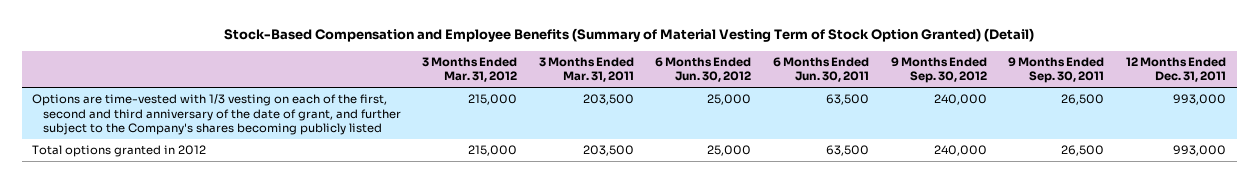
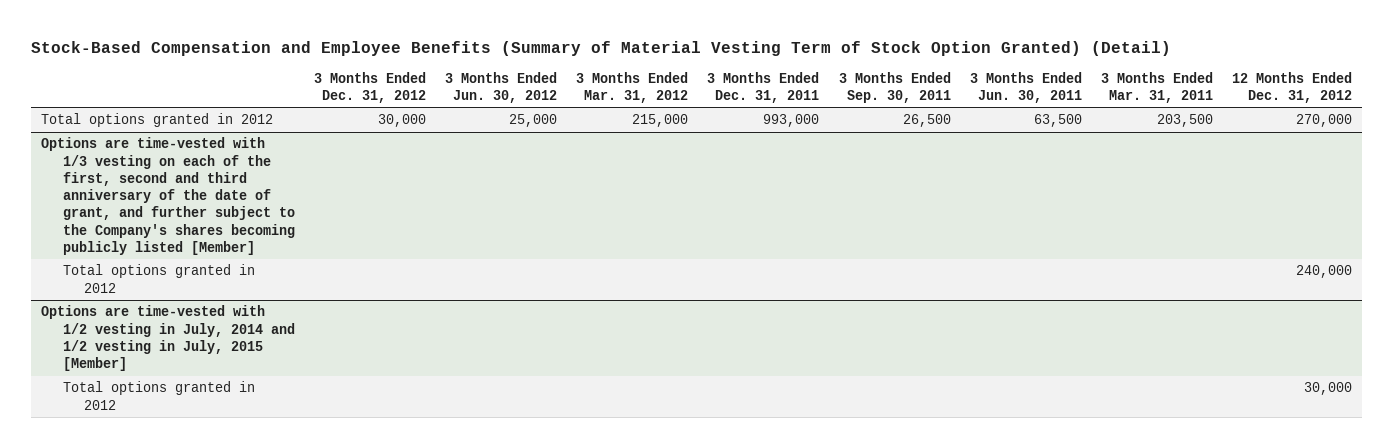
[655,56,752,83] 6 Months Ended Jun. 30, 2012 -> none
[773,56,870,83] 6 Months Ended Jun. 30, 2011 -> none
[890,56,987,84] 9 Months Ended Sep. 30, 2012 -> none
[1008,56,1105,84] 9 Months Ended Sep. 30, 2011 -> none
[1125,56,1226,83] 12 Months Ended Dec. 31, 2011 -> none
none -> [313,71,426,104] 3 Months Ended Dec. 31, 2012
none -> [445,71,558,104] 3 Months Ended Jun. 30, 2012
none -> [707,71,820,104] 3 Months Ended Dec. 31, 2011
none -> [838,71,951,104] 3 Months Ended Sep. 30, 2011
none -> [969,71,1082,104] 3 Months Ended Jun. 30, 2011
none -> [1232,71,1353,104] 12 Months Ended Dec. 31, 2012
[32,94,401,135] Options are time-vested with 1/3 vesting on each of the first, second and third anniversary of the date of grant, and further subject to the Company's shares becoming publicly listed -> none
none -> [40,137,295,255] Options are time-vested with 1/3 vesting on each of the first, second and third anniversary of the date of grant, and further subject to the Company's shares becoming publicly listed [Member]
none -> [62,264,255,293] Total options granted in 2012
none -> [40,305,295,372] Options are time-vested with 1/2 vesting in July, 2014 and 1/2 vesting in July, 2015 [Member]
none -> [62,381,255,410] Total options granted in 2012

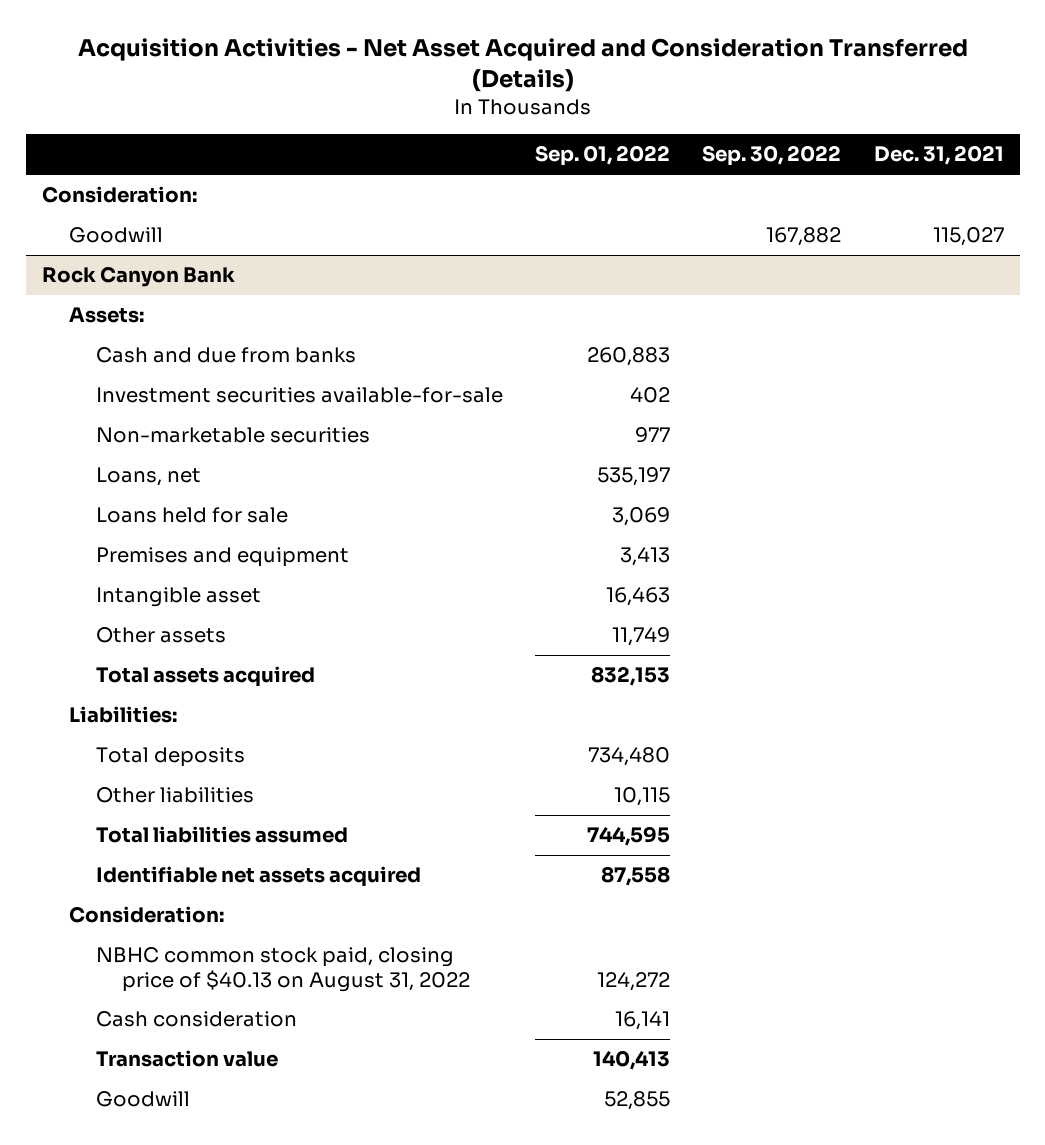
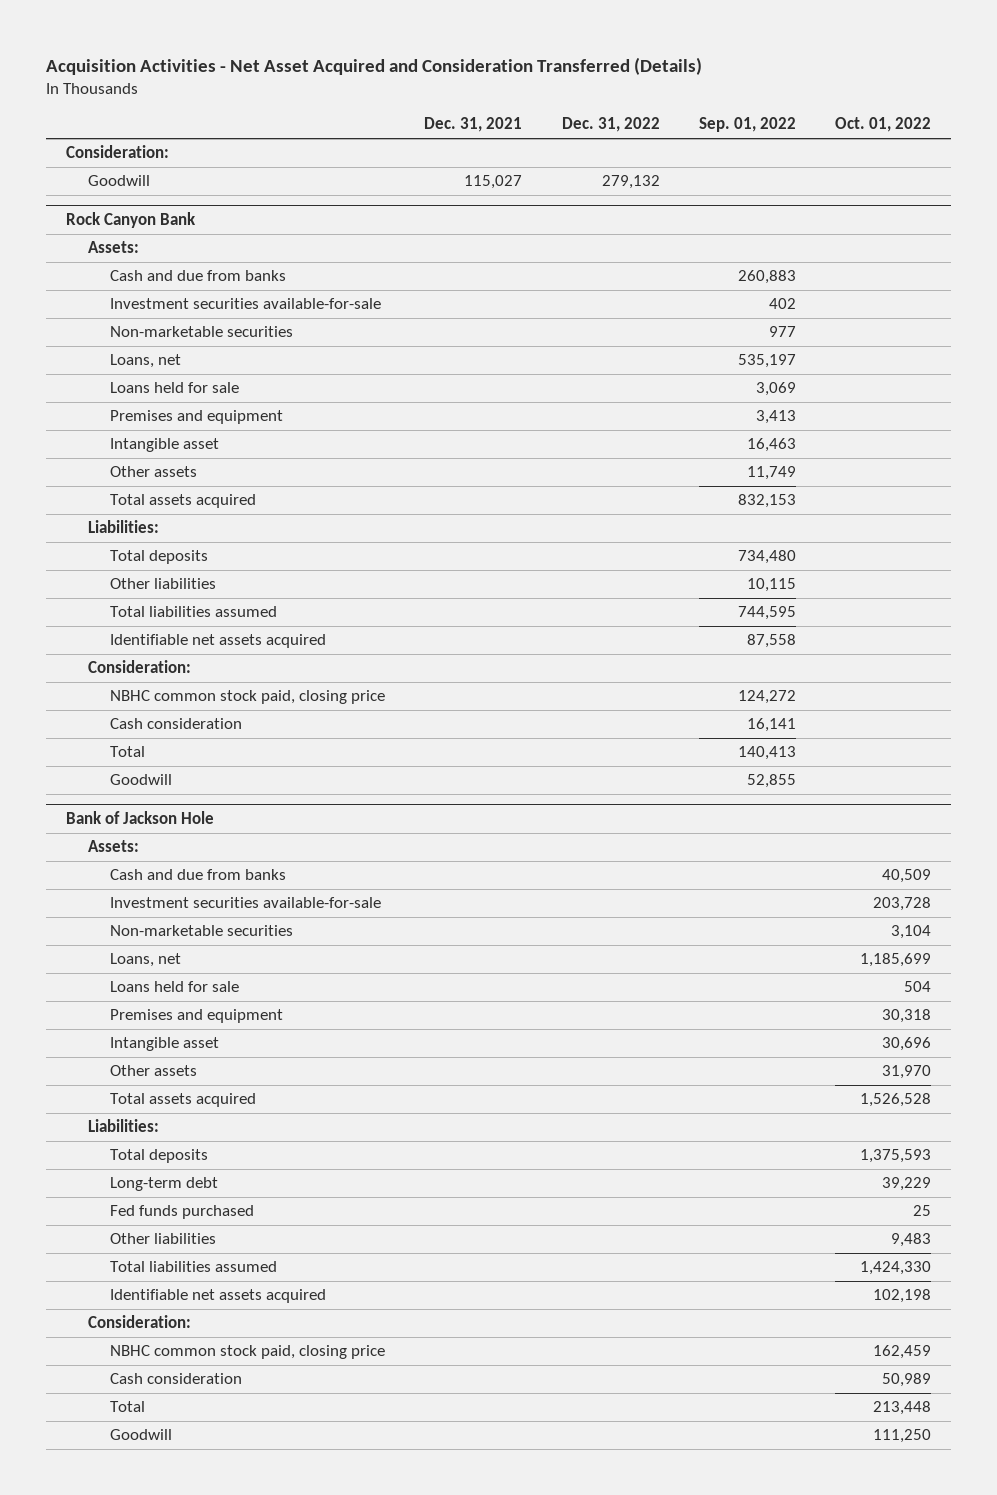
[702,145,842,167] Sep. 30, 2022 -> none
none -> [561,117,660,133] Dec. 31, 2022
none -> [835,117,932,133] Oct. 01, 2022
[95,947,471,992] NBHC common stock paid, closing price of $40.13 on August 31, 2022 -> [109,690,385,705] NBHC common stock paid, closing price
[95,1050,278,1068] Transaction value -> [109,746,145,758] Total
none -> [66,810,215,824] Bank of Jackson Hole
none -> [88,840,140,853] Assets:
none -> [109,869,286,881] Cash and due from banks
none -> [109,897,381,909] Investment securities available-for-sale
none -> [109,925,293,937] Non-marketable securities
none -> [109,953,181,968] Loans, net
none -> [109,981,239,993] Loans held for sale
none -> [109,1009,283,1024] Premises and equipment
none -> [109,1037,219,1052] Intangible asset
none -> [109,1065,197,1077] Other assets
none -> [109,1093,256,1108] Total assets acquired
none -> [88,1119,160,1133] Liabilities:
none -> [109,1149,208,1164] Total deposits
none -> [109,1177,218,1192] Long-term debt
none -> [109,1205,254,1220] Fed funds purchased
none -> [109,1233,216,1245] Other liabilities
none -> [109,1261,277,1273] Total liabilities assumed
none -> [109,1289,326,1304] Identifiable net assets acquired
none -> [88,1315,192,1329] Consideration:
none -> [109,1345,385,1360] NBHC common stock paid, closing price
none -> [109,1373,242,1385] Cash consideration
none -> [109,1401,145,1413] Total
none -> [109,1429,172,1441] Goodwill

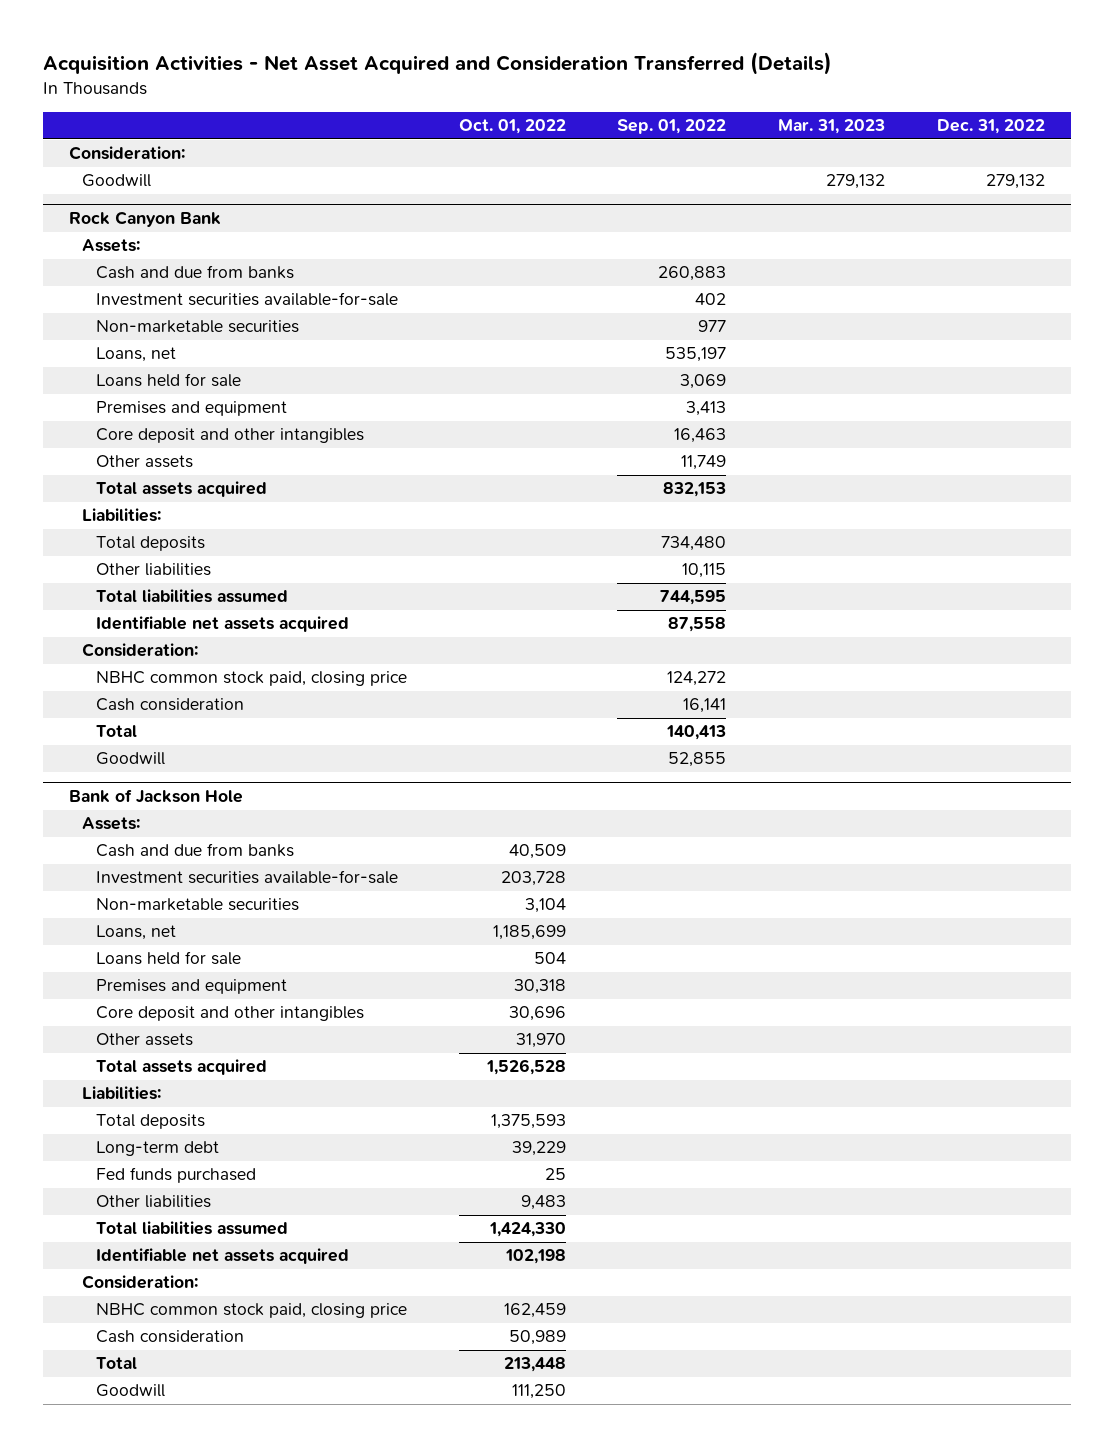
[424,117,523,133] Dec. 31, 2021 -> none
none -> [778,119,886,135] Mar. 31, 2023
[109,438,219,453] Intangible asset -> [95,428,364,444] Core deposit and other intangibles
[109,1037,219,1052] Intangible asset -> [95,1006,364,1022] Core deposit and other intangibles

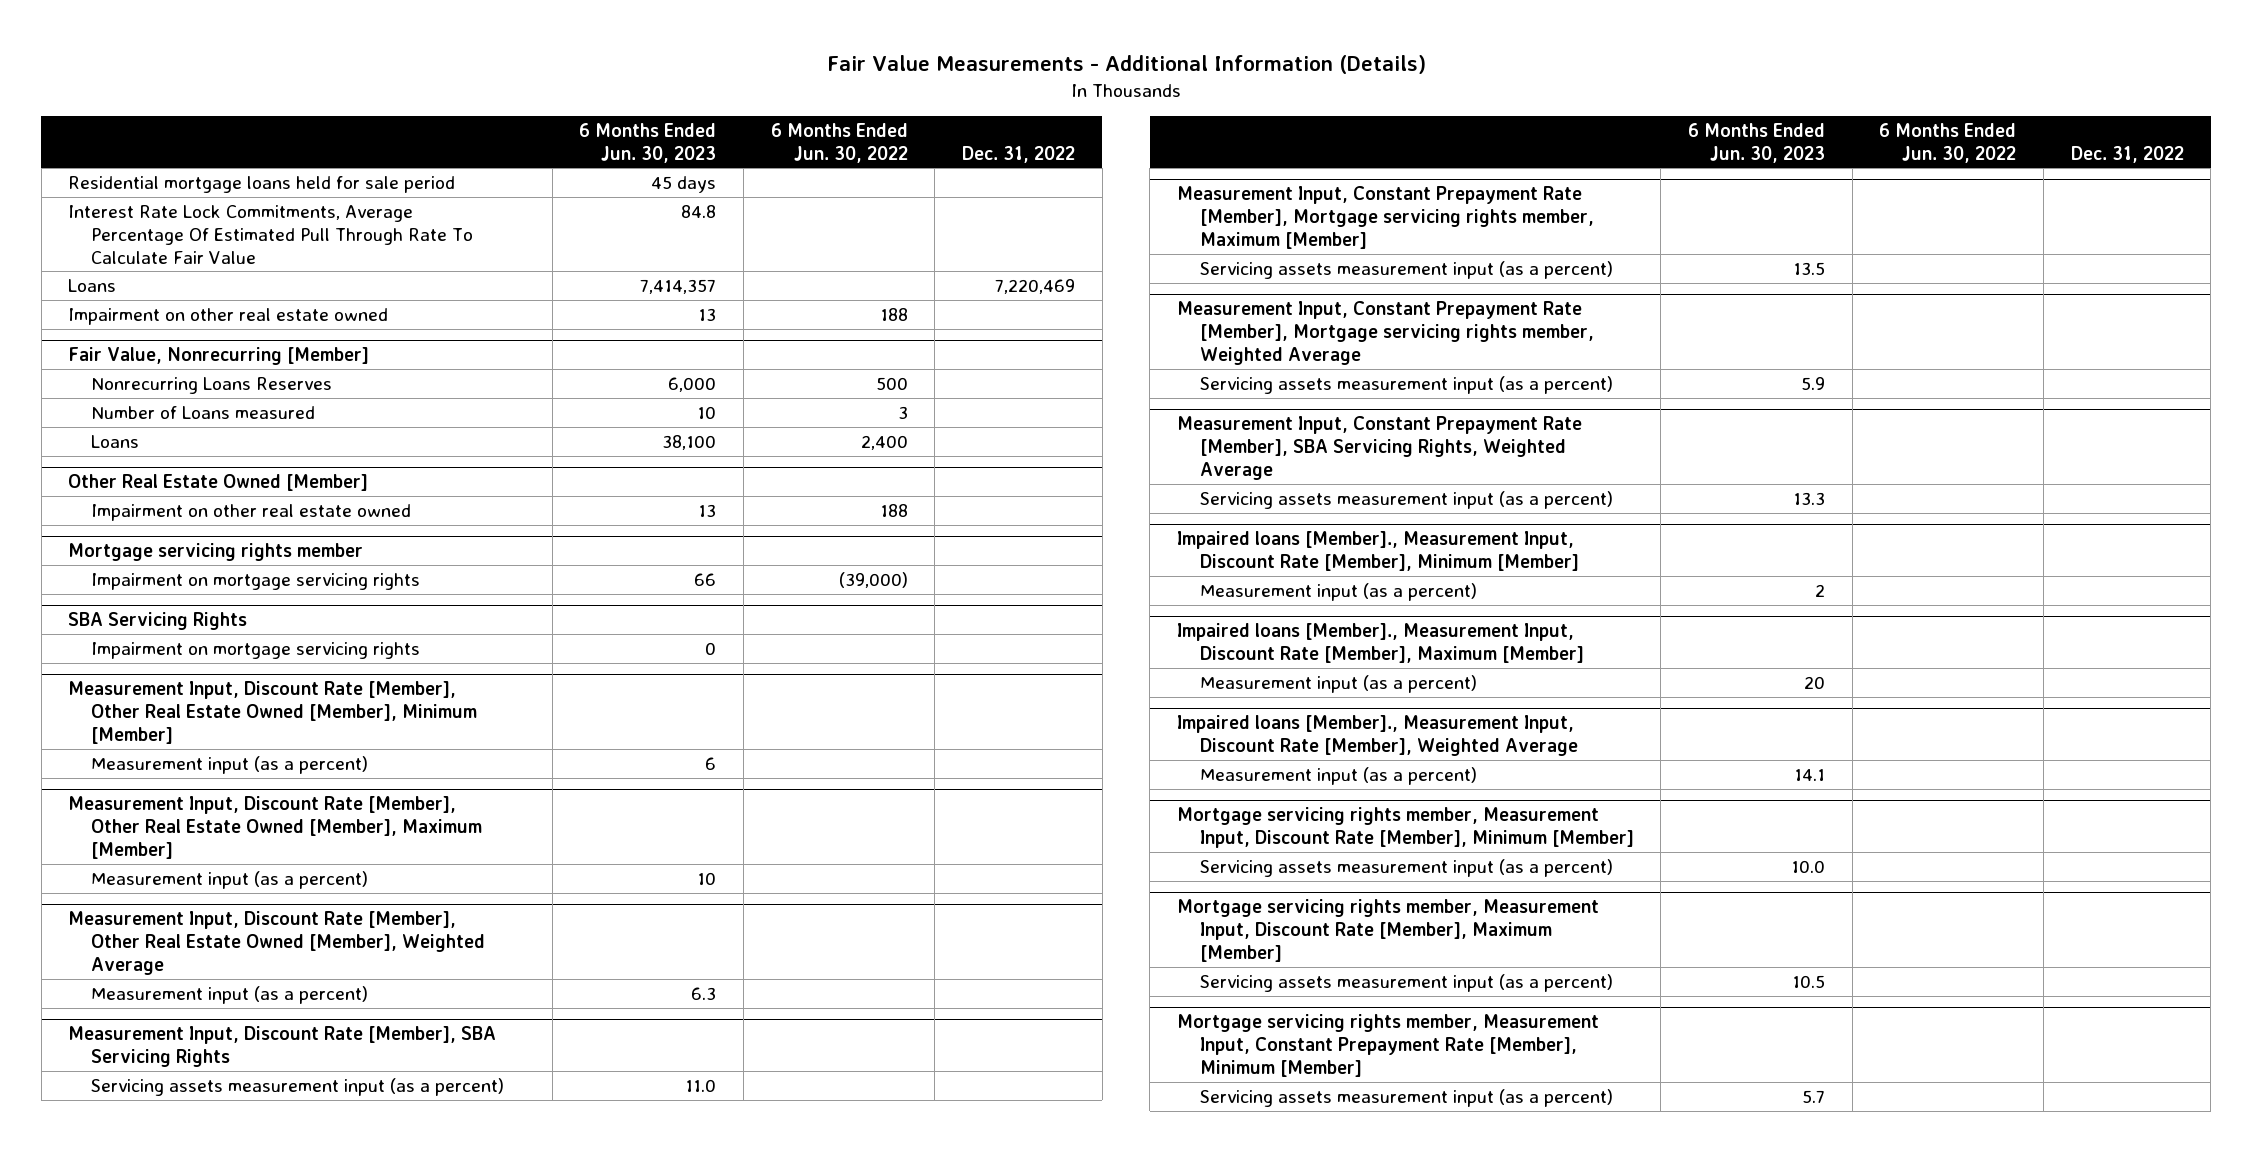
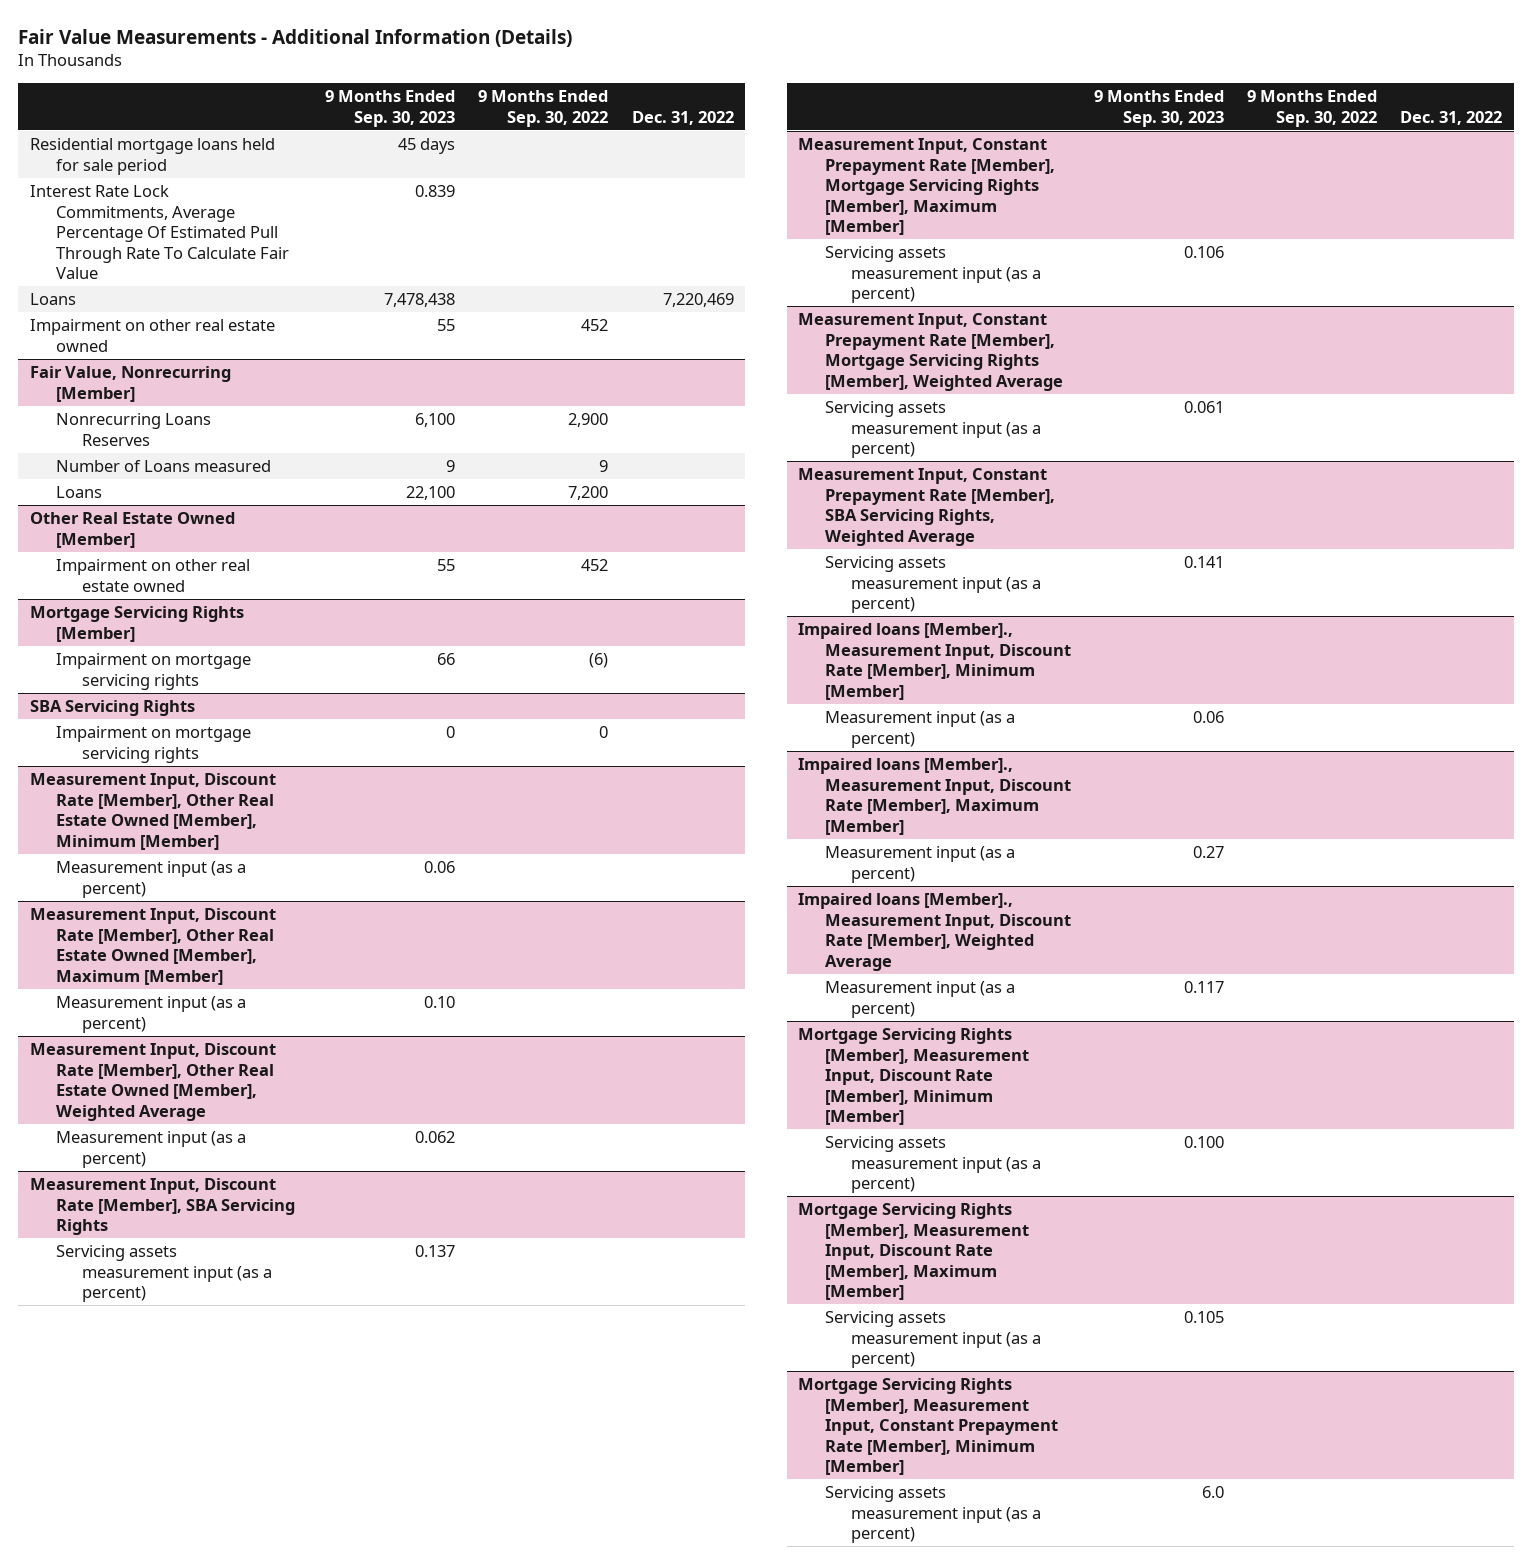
[579,122,717,163] 6 Months Ended Jun. 30, 2023 -> none
[770,122,908,163] 6 Months Ended Jun. 30, 2022 -> none
none -> [325,90,456,127] 9 Months Ended Sep. 30, 2023
none -> [478,90,609,127] 9 Months Ended Sep. 30, 2022
[68,543,364,562] Mortgage servicing rights member -> [29,606,244,642] Mortgage Servicing Rights [Member]
[1177,186,1594,249] Measurement Input, Constant Prepayment Rate [Member], Mortgage servicing rights member, Maximum [Member] -> [798,138,1055,236] Measurement Input, Constant Prepayment Rate [Member], Mortgage Servicing Rights [Member], Maximum [Member]
[1177,301,1594,365] Measurement Input, Constant Prepayment Rate [Member], Mortgage servicing rights member, Weighted Average -> [798,313,1063,391] Measurement Input, Constant Prepayment Rate [Member], Mortgage Servicing Rights [Member], Weighted Average
[1177,807,1634,849] Mortgage servicing rights member, Measurement Input, Discount Rate [Member], Minimum [Member] -> [798,1028,1029,1126] Mortgage Servicing Rights [Member], Measurement Input, Discount Rate [Member], Minimum [Member]
[1177,899,1600,962] Mortgage servicing rights member, Measurement Input, Discount Rate [Member], Maximum [Member] -> [798,1203,1029,1301] Mortgage Servicing Rights [Member], Measurement Input, Discount Rate [Member], Maximum [Member]
[1177,1014,1600,1077] Mortgage servicing rights member, Measurement Input, Constant Prepayment Rate [Member], Minimum [Member] -> [798,1378,1058,1476] Mortgage Servicing Rights [Member], Measurement Input, Constant Prepayment Rate [Member], Minimum [Member]

